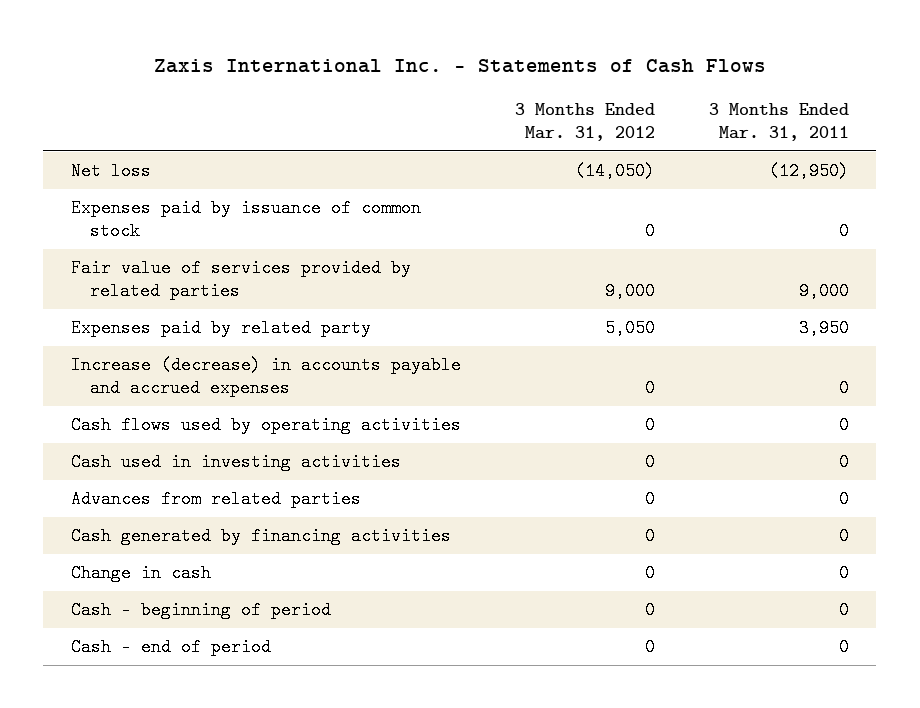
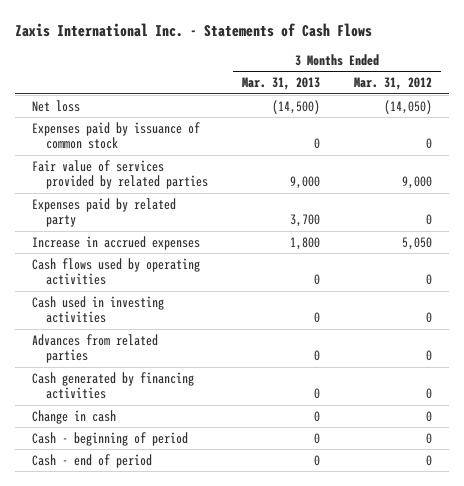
[708,103,849,141] 3 Months Ended Mar. 31, 2011 -> none
none -> [241,77,320,91] Mar. 31, 2013
[604,319,655,338] 5,050 -> [426,214,433,226] 0
[70,356,461,398] Increase (decrease) in accounts payable and accrued expenses -> [32,235,201,250] Increase in accrued expenses
[644,379,655,398] 0 -> [402,236,433,250] 5,050

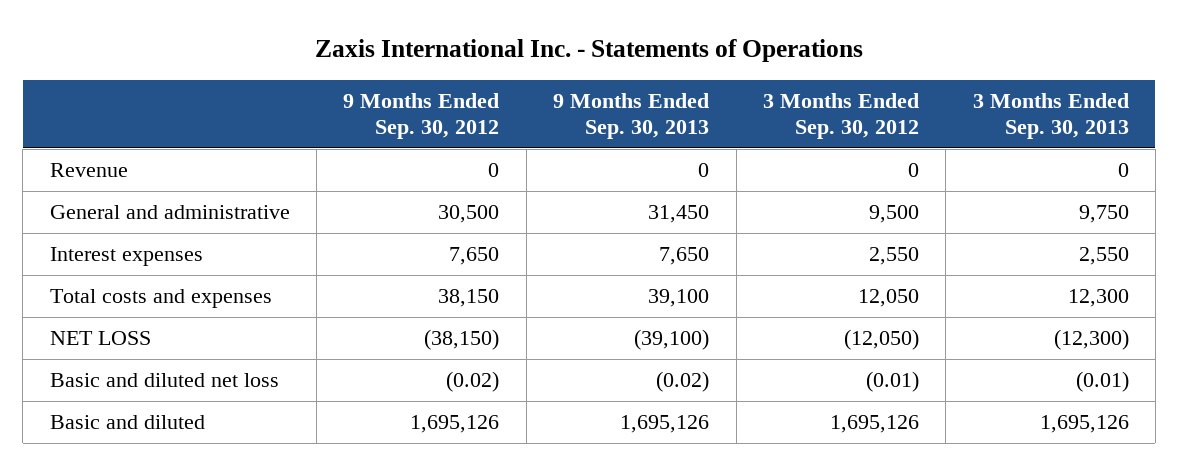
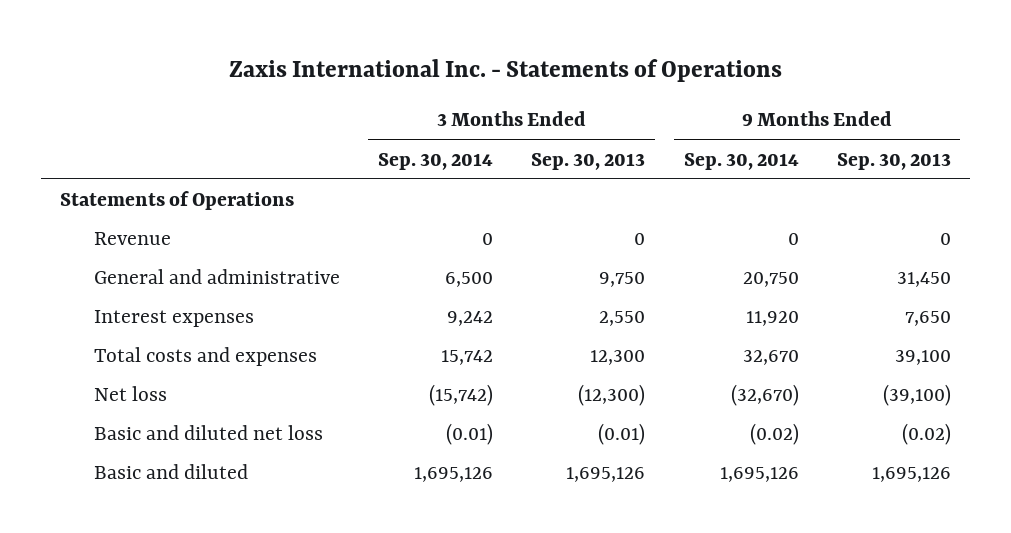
[343,92,500,139] 9 Months Ended Sep. 30, 2012 -> none
[762,92,919,139] 3 Months Ended Sep. 30, 2012 -> none
none -> [377,152,493,170] Sep. 30, 2014
none -> [683,152,799,170] Sep. 30, 2014
none -> [60,191,295,211] Statements of Operations
[49,331,151,346] NET LOSS -> [93,386,167,402] Net loss

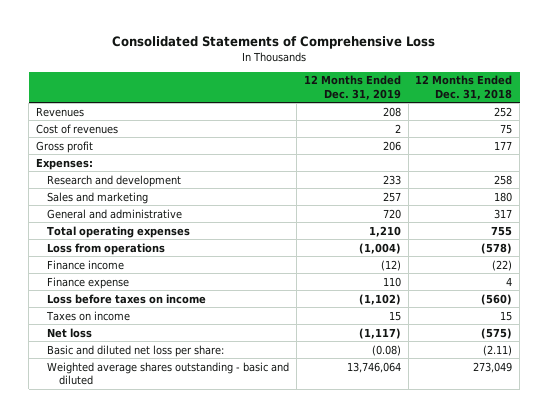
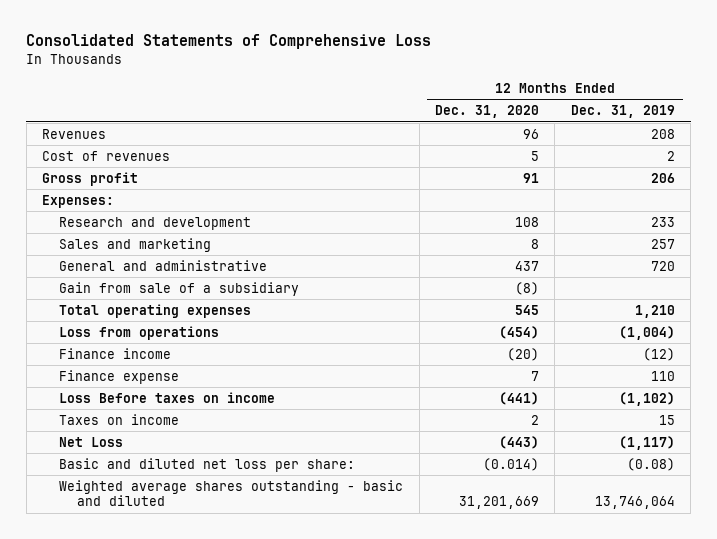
[415,75,513,100] 12 Months Ended Dec. 31, 2018 -> none
none -> [435,105,540,119] Dec. 31, 2020
none -> [59,281,300,296] Gain from sale of a subsidiary
[47,293,207,304] Loss before taxes on income -> [59,391,276,403] Loss Before taxes on income
[47,327,93,338] Net loss -> [59,436,124,447] Net Loss

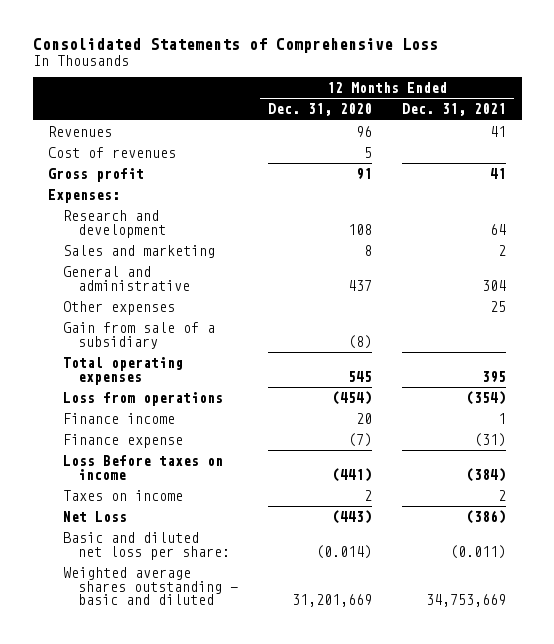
[570,105,675,119] Dec. 31, 2019 -> none
none -> [402,103,507,117] Dec. 31, 2021
none -> [62,300,175,315] Other expenses
[507,347,540,361] (20) -> [356,412,373,424] 20
[531,370,540,381] 7 -> [348,432,373,447] (7)

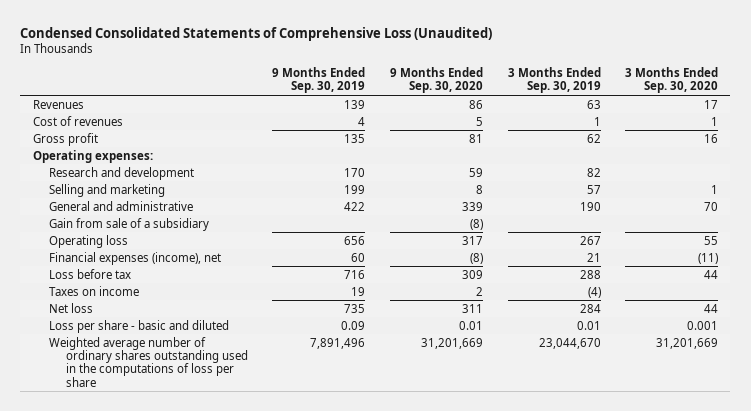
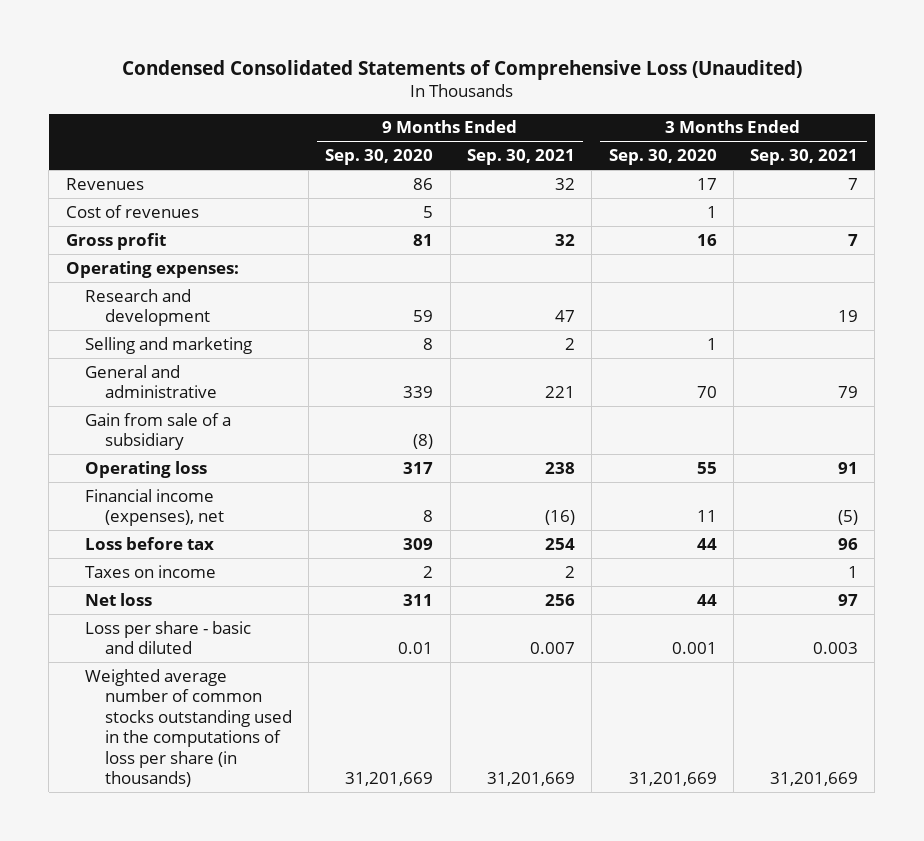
[272,67,366,94] 9 Months Ended Sep. 30, 2019 -> none
[507,67,601,94] 3 Months Ended Sep. 30, 2019 -> none
none -> [467,149,576,166] Sep. 30, 2021
none -> [750,149,859,166] Sep. 30, 2021
[49,251,222,265] Financial expenses (income), net -> [85,488,224,527] Financial income (expenses), net
[470,252,484,264] (8) -> [423,510,434,523] 8
[698,252,719,264] (11) -> [696,510,717,523] 11
[49,336,248,387] Weighted average number of ordinary shares outstanding used in the computations of loss per share -> [85,668,292,788] Weighted average number of common stocks outstanding used in the computations of loss per share (in thousands)

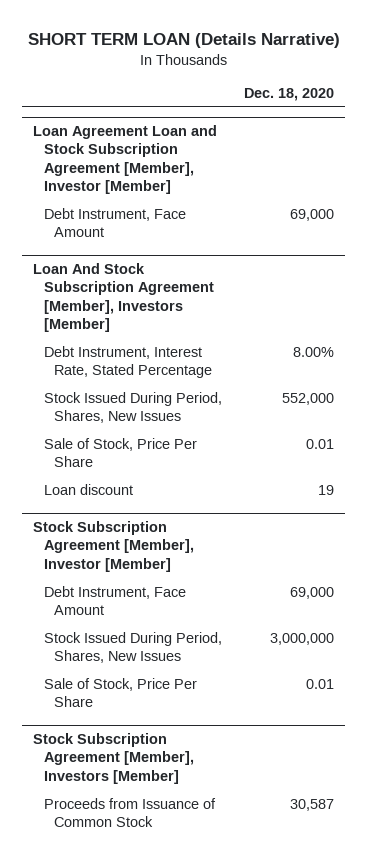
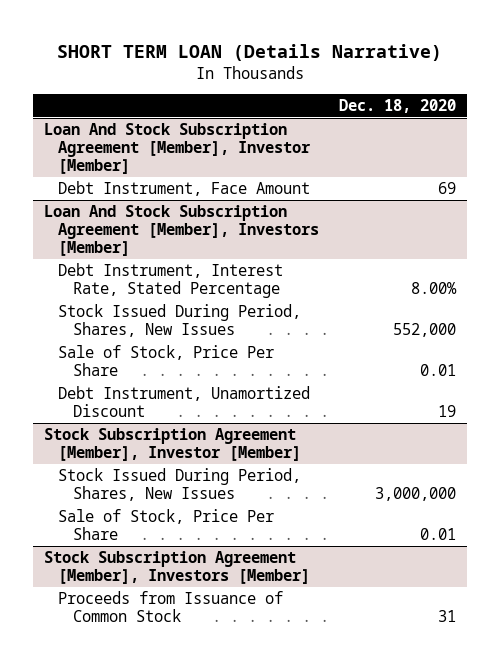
[33,125,218,195] Loan Agreement Loan and Stock Subscription Agreement [Member], Investor [Member] -> [43,123,312,175] Loan And Stock Subscription Agreement [Member], Investor [Member]
[290,208,335,221] 69,000 -> [438,182,457,195] 69
[43,483,133,495] Loan discount -> [58,386,311,418] Debt Instrument, Unamortized Discount
[43,585,186,616] Debt Instrument, Face Amount -> none
[290,798,335,811] 30,587 -> [438,610,457,623] 31

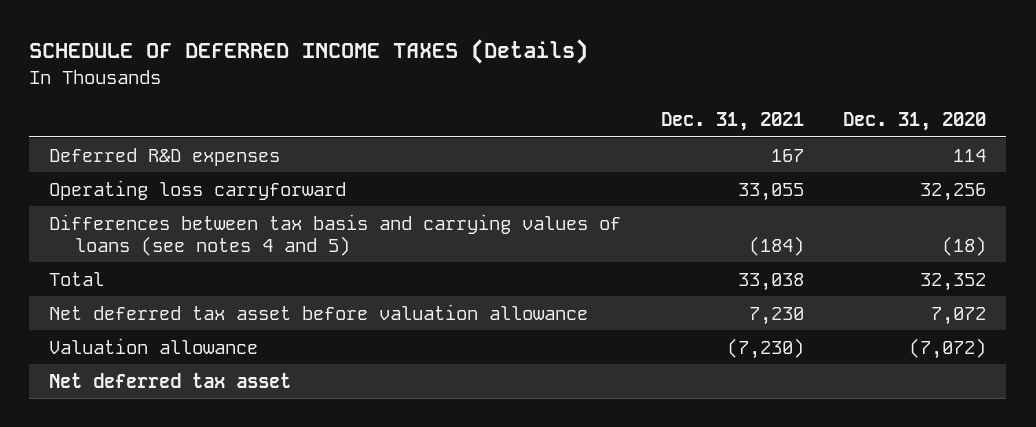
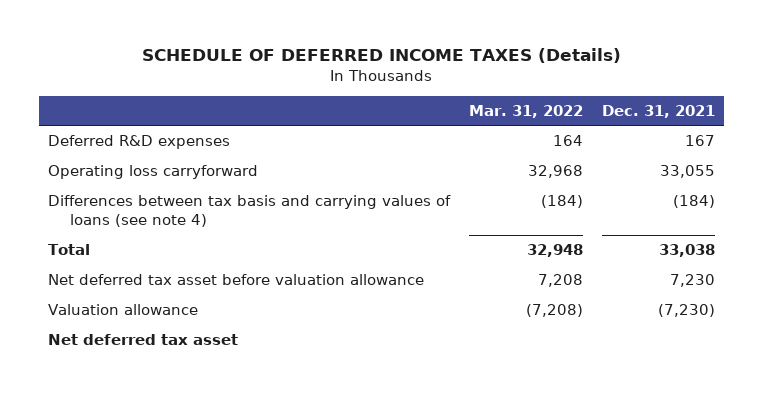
[843,112,987,132] Dec. 31, 2020 -> none
none -> [468,104,583,118] Mar. 31, 2022
[49,213,622,256] Differences between tax basis and carrying values of loans (see notes 4 and 5) -> [48,195,452,228] Differences between tax basis and carrying values of loans (see note 4)

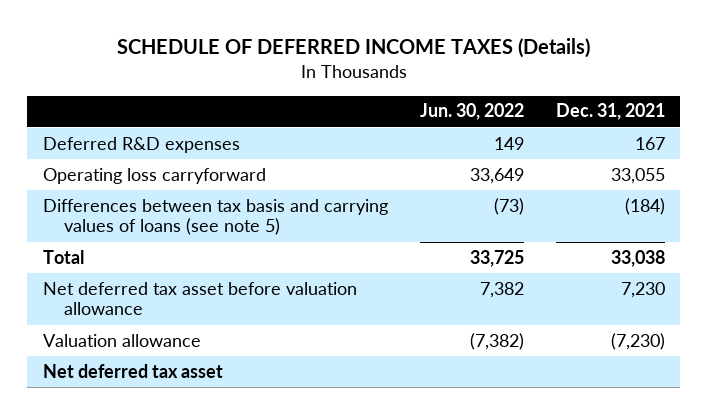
[468,104,583,118] Mar. 31, 2022 -> none
none -> [419,103,524,121] Jun. 30, 2022
[48,195,452,228] Differences between tax basis and carrying values of loans (see note 4) -> [43,198,389,236] Differences between tax basis and carrying values of loans (see note 5)

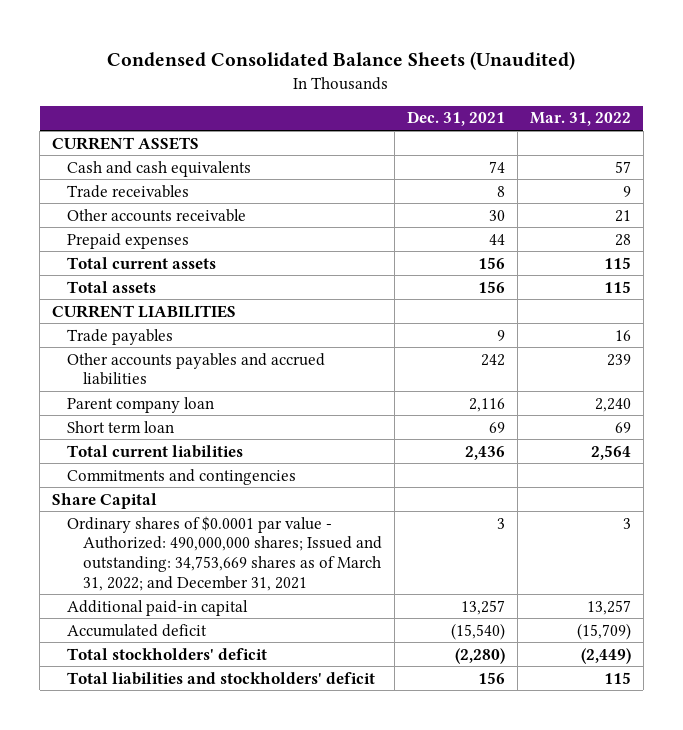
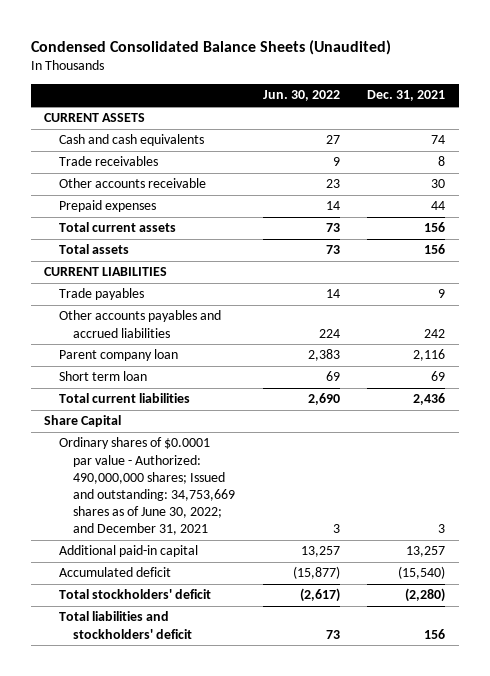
[529,112,631,127] Mar. 31, 2022 -> none
none -> [262,90,340,102] Jun. 30, 2022
[67,468,297,485] Commitments and contingencies -> none
[67,515,382,591] Ordinary shares of $0.0001 par value - Authorized: 490,000,000 shares; Issued and outstanding: 34,753,669 shares as of March 31, 2022; and December 31, 2021 -> [58,437,236,536] Ordinary shares of $0.0001 par value - Authorized: 490,000,000 shares; Issued and outstanding: 34,753,669 shares as of June 30, 2022; and December 31, 2021

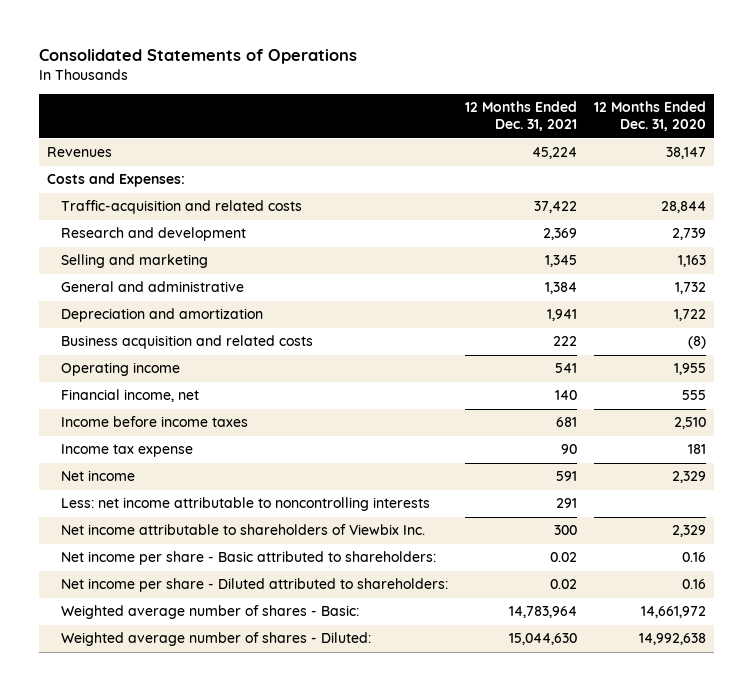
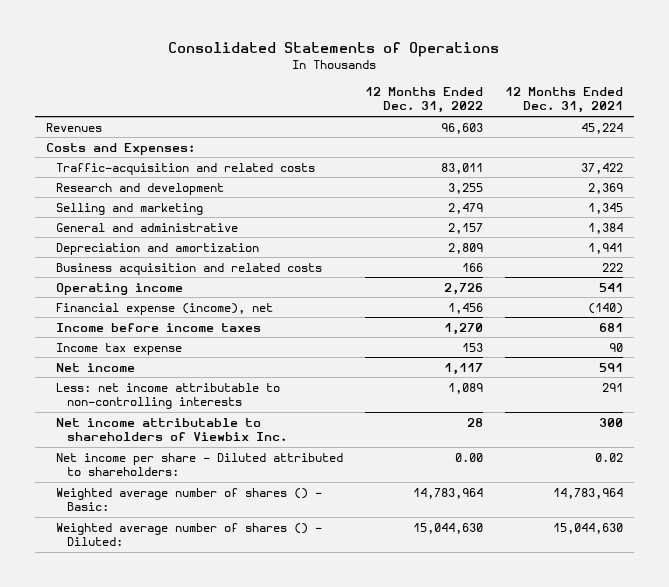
[593,101,706,132] 12 Months Ended Dec. 31, 2020 -> none
none -> [365,86,484,114] 12 Months Ended Dec. 31, 2022
[60,389,199,403] Financial income, net -> [56,302,274,315] Financial expense (income), net
[554,390,577,401] 140 -> [588,302,624,314] (140)
[60,497,430,512] Less: net income attributable to noncontrolling interests -> [56,382,281,410] Less: net income attributable to non-controlling interests
[60,551,436,566] Net income per share - Basic attributed to shareholders: -> none
[60,605,359,620] Weighted average number of shares - Basic: -> [56,487,323,512] Weighted average number of shares () - Basic:
[60,632,371,647] Weighted average number of shares - Diluted: -> [56,522,323,547] Weighted average number of shares () - Diluted:

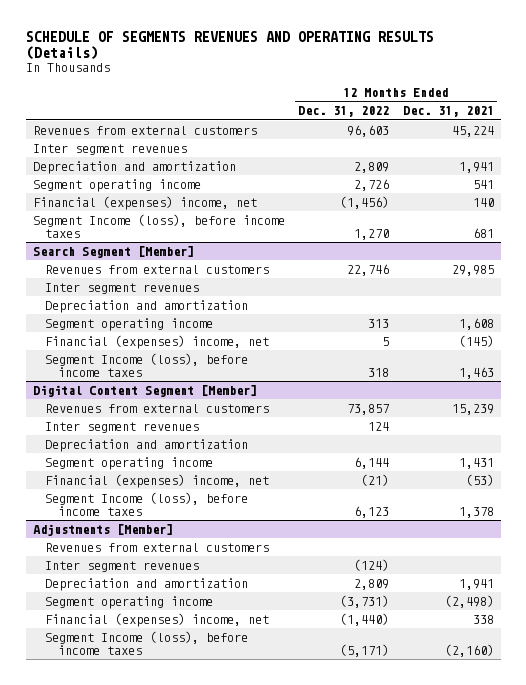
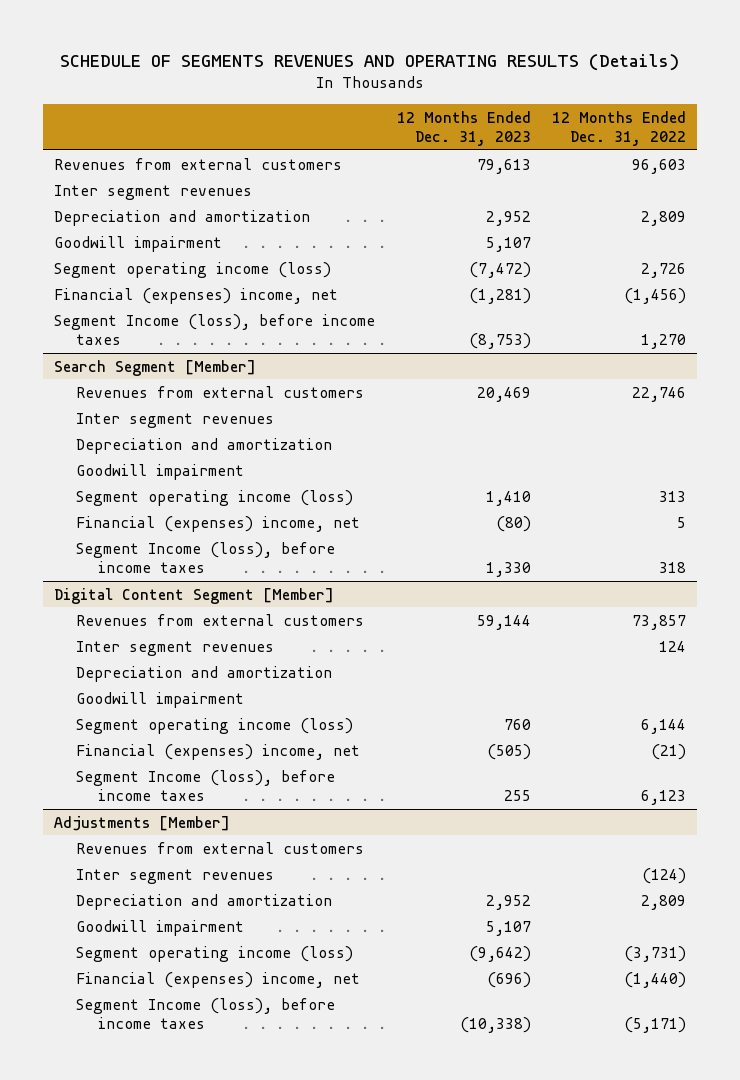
[402,106,494,118] Dec. 31, 2021 -> none
none -> [396,110,531,146] 12 Months Ended Dec. 31, 2023
none -> [54,235,223,252] Goodwill impairment
[32,179,201,193] Segment operating income -> [54,261,332,278] Segment operating income (loss)
none -> [76,463,245,480] Goodwill impairment
[45,318,214,332] Segment operating income -> [76,489,354,506] Segment operating income (loss)
none -> [76,691,245,708] Goodwill impairment
[45,457,214,471] Segment operating income -> [76,717,354,734] Segment operating income (loss)
none -> [76,919,245,936] Goodwill impairment
[45,596,214,610] Segment operating income -> [76,945,354,962] Segment operating income (loss)

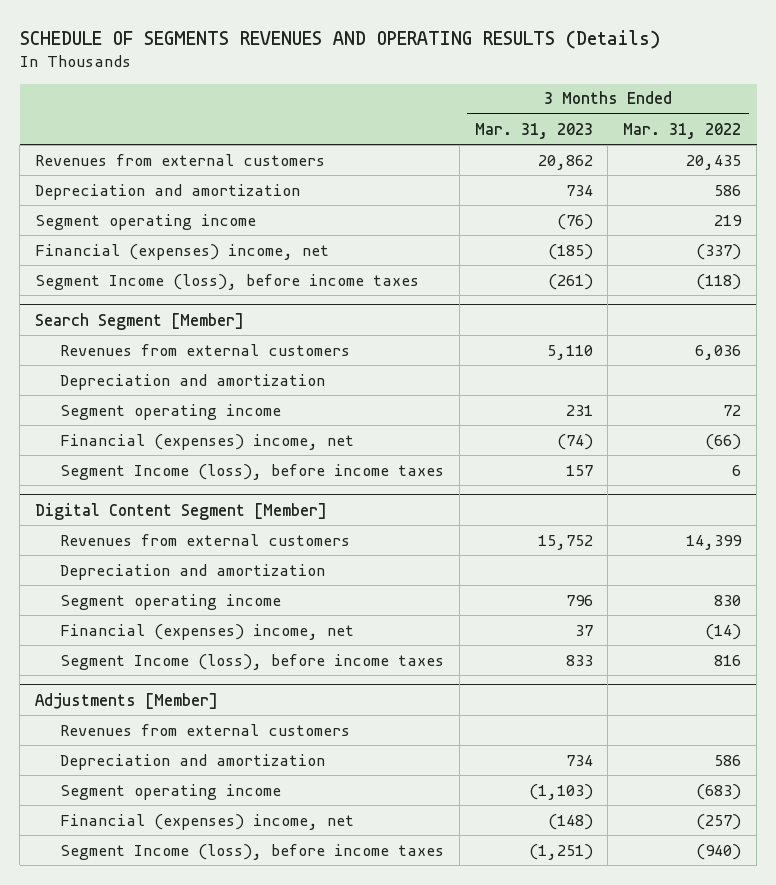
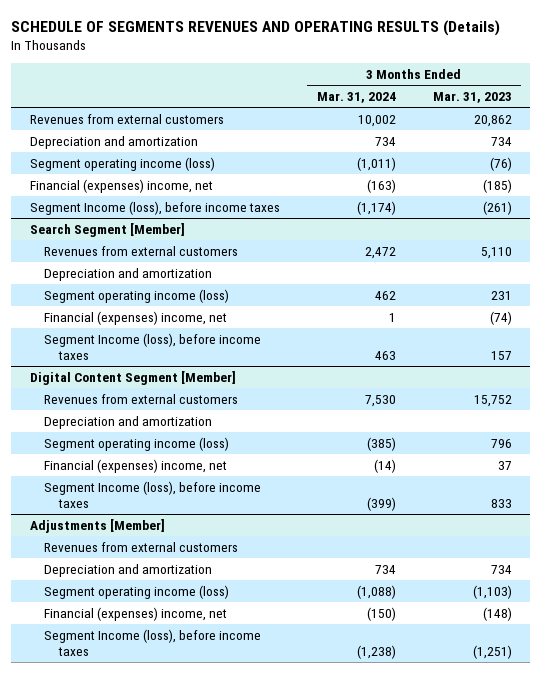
[623,122,742,139] Mar. 31, 2022 -> none
none -> [316,91,396,103] Mar. 31, 2024
[34,213,256,230] Segment operating income -> [29,156,215,171] Segment operating income (loss)
[59,403,281,420] Segment operating income -> [44,288,230,303] Segment operating income (loss)
[59,593,281,610] Segment operating income -> [44,436,230,451] Segment operating income (loss)
[59,783,281,800] Segment operating income -> [44,584,230,599] Segment operating income (loss)

